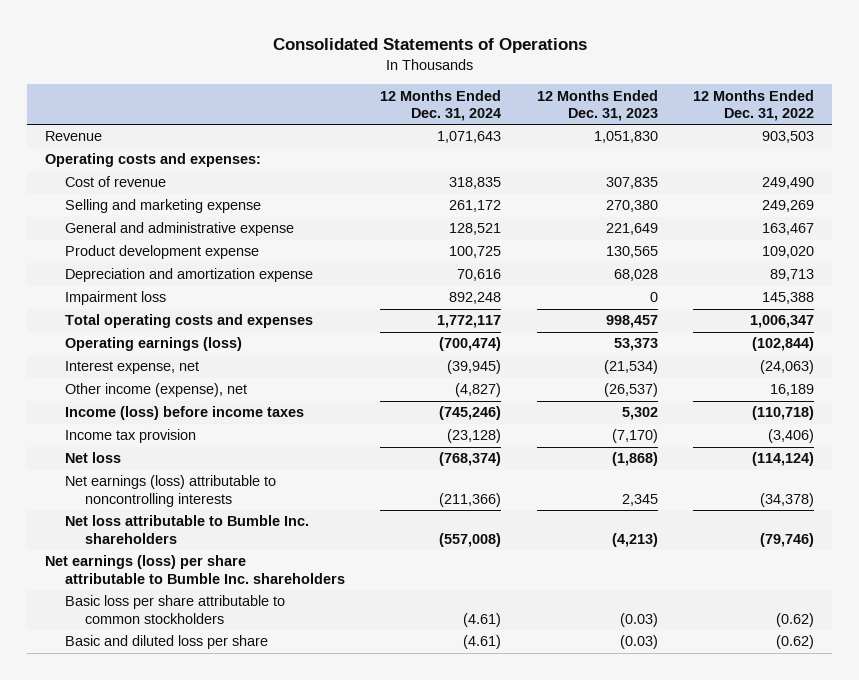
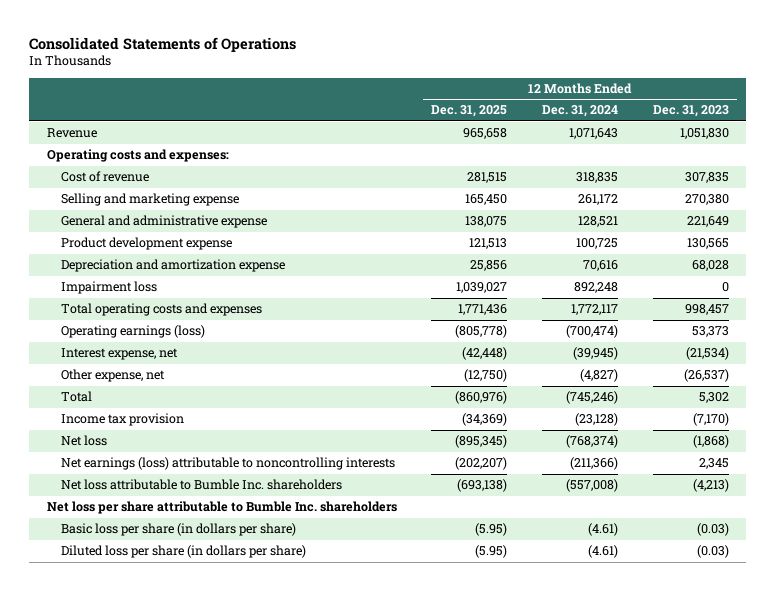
[693,89,815,121] 12 Months Ended Dec. 31, 2022 -> none
none -> [431,105,508,118] Dec. 31, 2025
[64,383,247,398] Other income (expense), net -> [61,369,166,383] Other expense, net
[64,406,304,421] Income (loss) before income taxes -> [61,391,93,403] Total
[44,555,345,584] Net earnings (loss) per share attributable to Bumble Inc. shareholders -> [46,501,397,515] Net loss per share attributable to Bumble Inc. shareholders
[64,595,285,624] Basic loss per share attributable to common stockholders -> [61,523,297,537] Basic loss per share (in dollars per share)
[64,635,268,650] Basic and diluted loss per share -> [61,545,307,559] Diluted loss per share (in dollars per share)

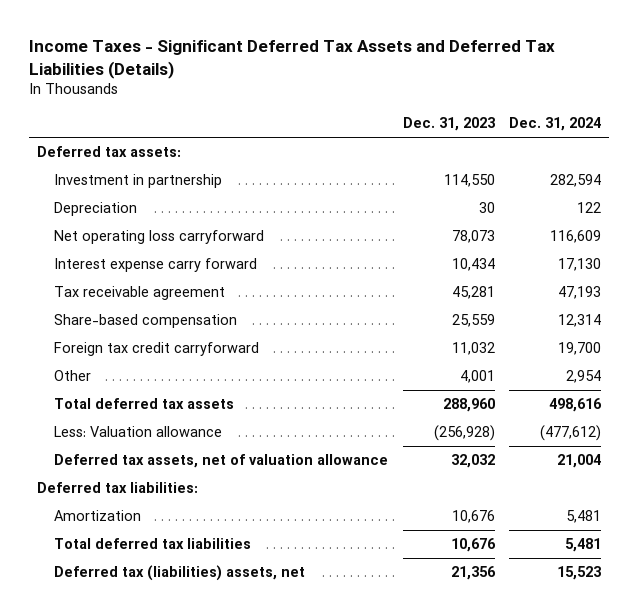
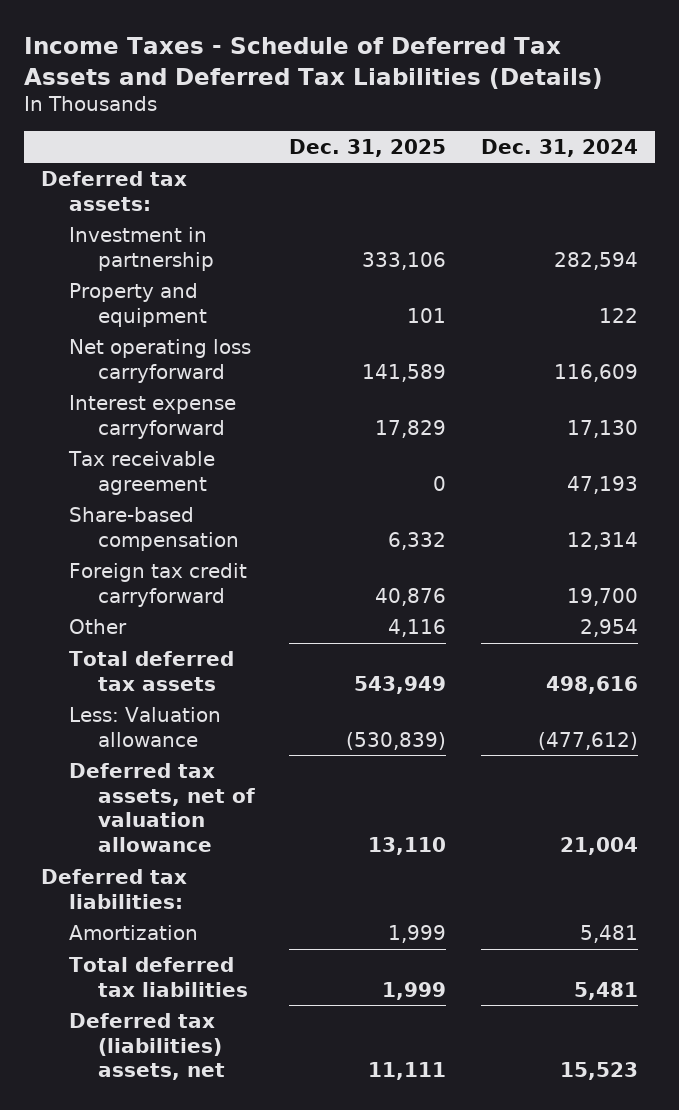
[29,40,556,79] Income Taxes - Significant Deferred Tax Assets and Deferred Tax Liabilities (Details) -> [23,37,603,89] Income Taxes - Schedule of Deferred Tax Assets and Deferred Tax Liabilities (Details)
[402,117,495,132] Dec. 31, 2023 -> none
none -> [289,138,447,157] Dec. 31, 2025
[53,202,137,217] Depreciation -> [69,282,207,327] Property and equipment
[53,258,257,273] Interest expense carry forward -> [69,394,237,439] Interest expense carryforward

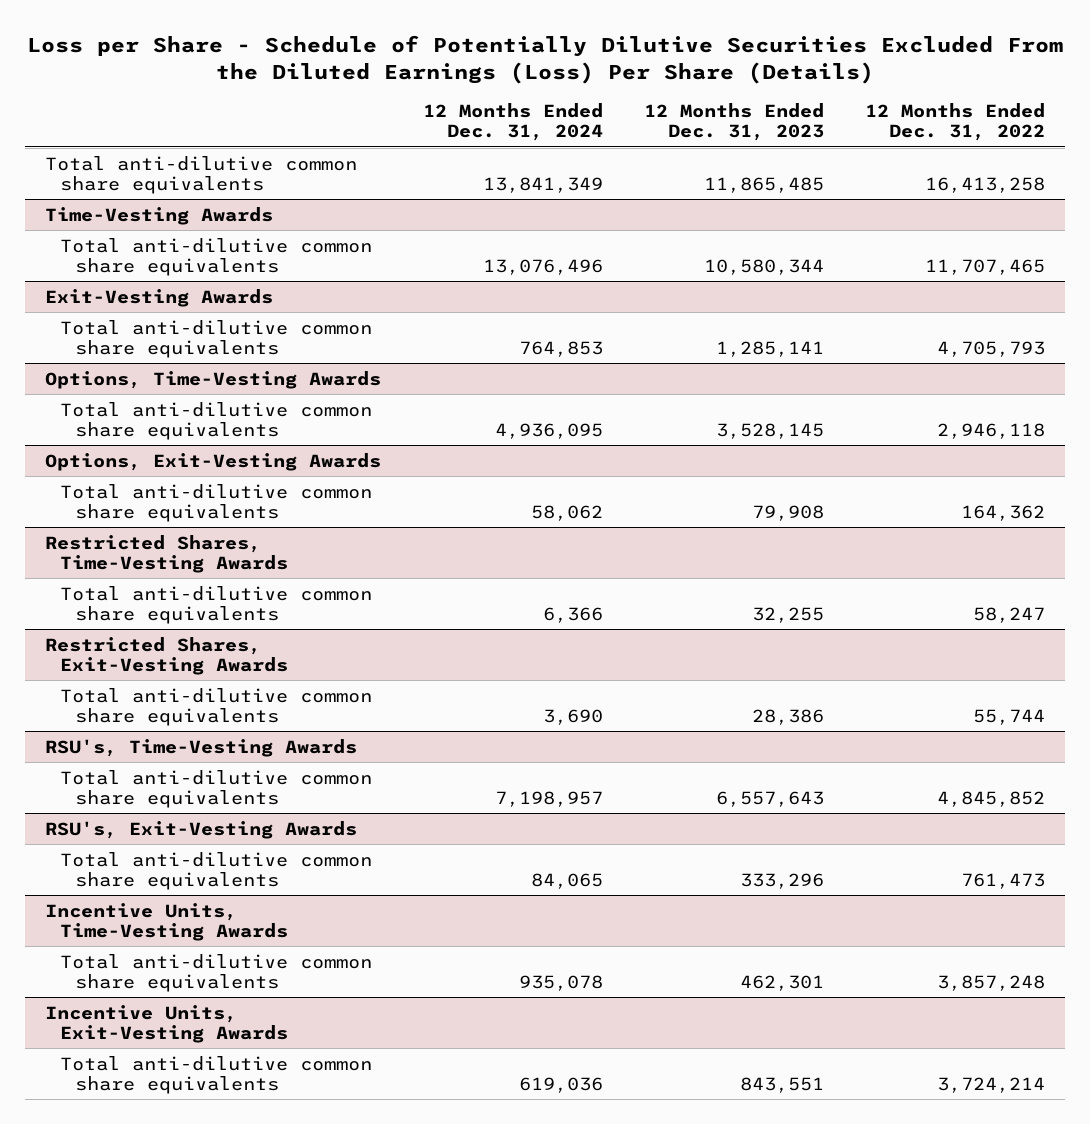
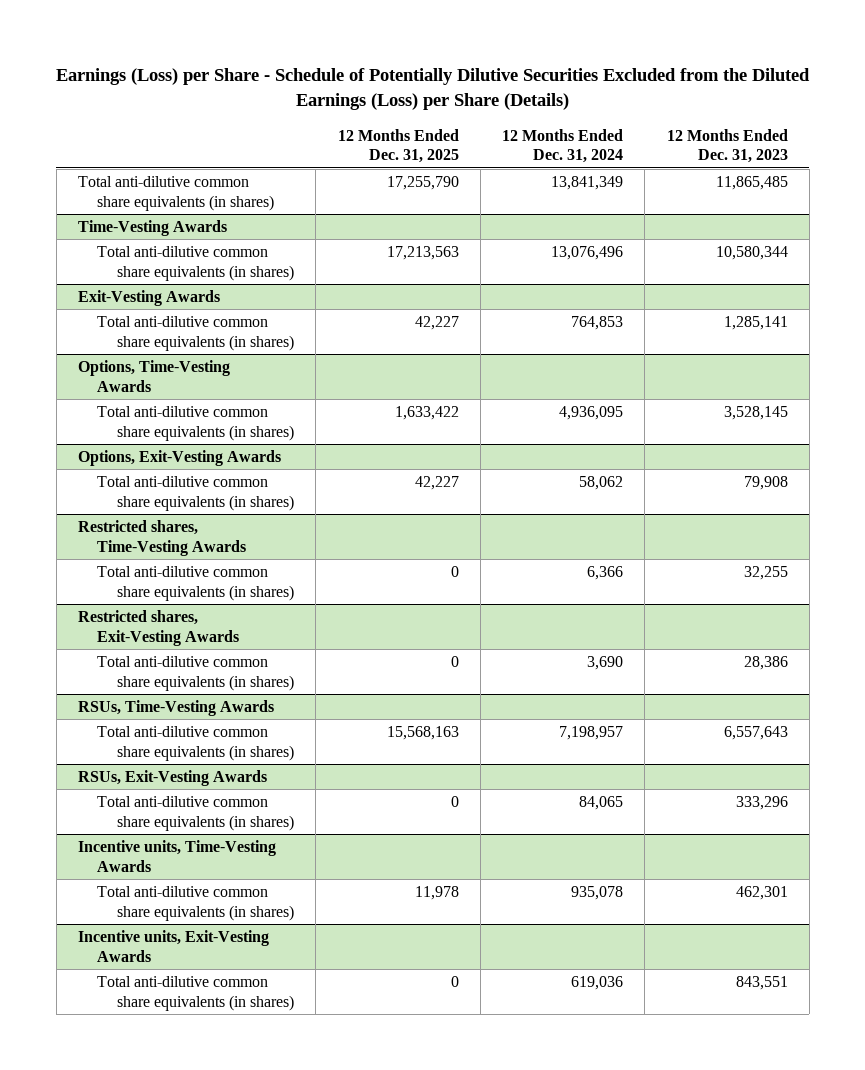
[27,34,1064,84] Loss per Share - Schedule of Potentially Dilutive Securities Excluded From the Diluted Earnings (Loss) Per Share (Details) -> [55,68,810,111] Earnings (Loss) per Share - Schedule of Potentially Dilutive Securities Excluded from the Diluted Earnings (Loss) per Share (Details)
[864,103,1045,142] 12 Months Ended Dec. 31, 2022 -> none
none -> [337,128,459,164] 12 Months Ended Dec. 31, 2025
[45,155,358,194] Total anti-dilutive common share equivalents -> [77,175,275,211] Total anti-dilutive common share equivalents (in shares)
[60,237,373,276] Total anti-dilutive common share equivalents -> [97,245,295,281] Total anti-dilutive common share equivalents (in shares)
[60,319,373,358] Total anti-dilutive common share equivalents -> [97,315,295,351] Total anti-dilutive common share equivalents (in shares)
[60,401,373,440] Total anti-dilutive common share equivalents -> [97,405,295,441] Total anti-dilutive common share equivalents (in shares)
[60,483,373,522] Total anti-dilutive common share equivalents -> [97,475,295,511] Total anti-dilutive common share equivalents (in shares)
[45,534,289,573] Restricted Shares, Time-Vesting Awards -> [77,519,247,556] Restricted shares, Time-Vesting Awards
[60,585,373,624] Total anti-dilutive common share equivalents -> [97,565,295,601] Total anti-dilutive common share equivalents (in shares)
[45,636,289,675] Restricted Shares, Exit-Vesting Awards -> [77,609,240,646] Restricted shares, Exit-Vesting Awards
[60,687,373,726] Total anti-dilutive common share equivalents -> [97,655,295,691] Total anti-dilutive common share equivalents (in shares)
[45,738,358,757] RSU's, Time-Vesting Awards -> [77,699,274,716] RSUs, Time-Vesting Awards
[60,769,373,808] Total anti-dilutive common share equivalents -> [97,725,295,761] Total anti-dilutive common share equivalents (in shares)
[45,820,358,839] RSU's, Exit-Vesting Awards -> [77,769,267,786] RSUs, Exit-Vesting Awards
[60,851,373,890] Total anti-dilutive common share equivalents -> [97,795,295,831] Total anti-dilutive common share equivalents (in shares)
[45,902,289,941] Incentive Units, Time-Vesting Awards -> [77,839,276,872] Incentive units, Time-Vesting Awards
[60,953,373,992] Total anti-dilutive common share equivalents -> [97,885,295,921] Total anti-dilutive common share equivalents (in shares)
[45,1004,289,1043] Incentive Units, Exit-Vesting Awards -> [77,929,269,962] Incentive units, Exit-Vesting Awards
[60,1055,373,1094] Total anti-dilutive common share equivalents -> [97,975,295,1011] Total anti-dilutive common share equivalents (in shares)

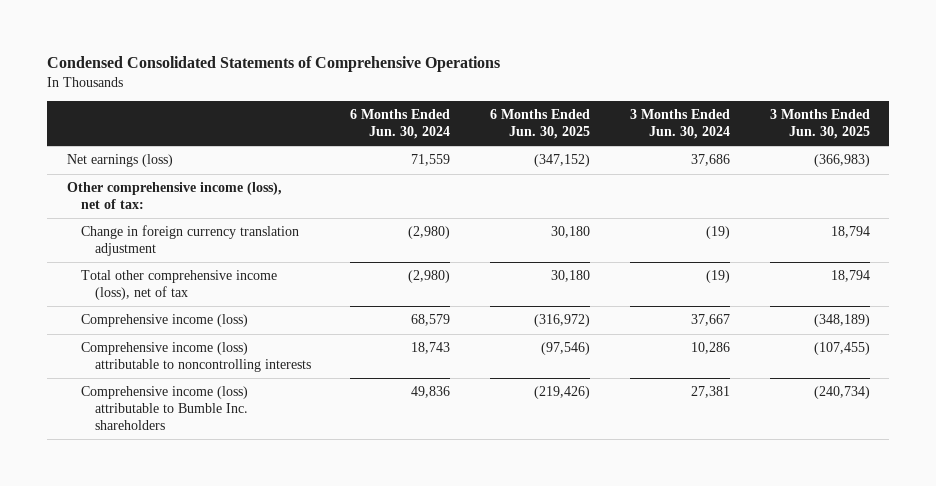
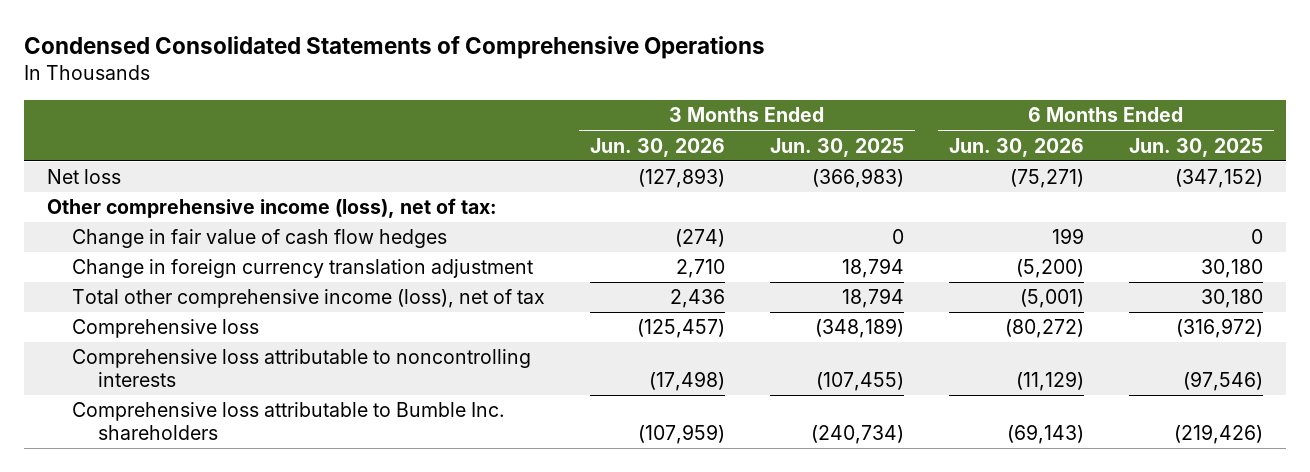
[350,109,451,139] 6 Months Ended Jun. 30, 2024 -> none
[629,109,730,139] 3 Months Ended Jun. 30, 2024 -> none
none -> [590,137,726,157] Jun. 30, 2026
none -> [949,137,1085,157] Jun. 30, 2026
[66,154,173,168] Net earnings (loss) -> [46,169,121,185] Net loss
none -> [72,229,448,249] Change in fair value of cash flow hedges
[80,314,248,328] Comprehensive income (loss) -> [72,319,260,339] Comprehensive loss
[80,342,311,373] Comprehensive income (loss) attributable to noncontrolling interests -> [72,349,532,388] Comprehensive loss attributable to noncontrolling interests
[80,386,248,431] Comprehensive income (loss) attributable to Bumble Inc. shareholders -> [72,402,506,441] Comprehensive loss attributable to Bumble Inc. shareholders

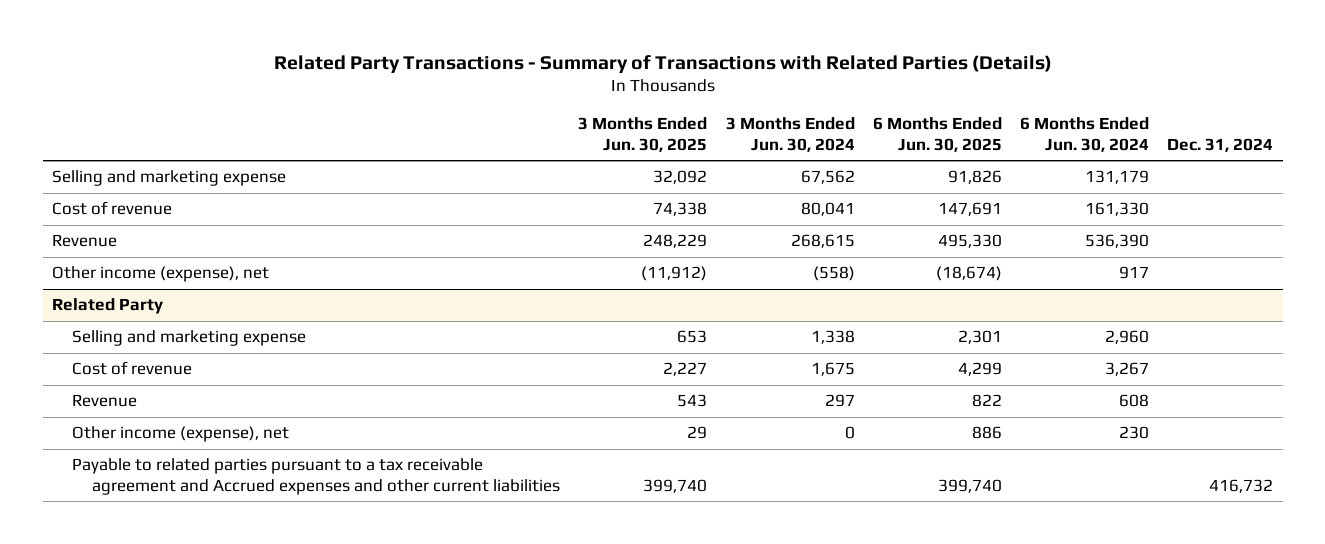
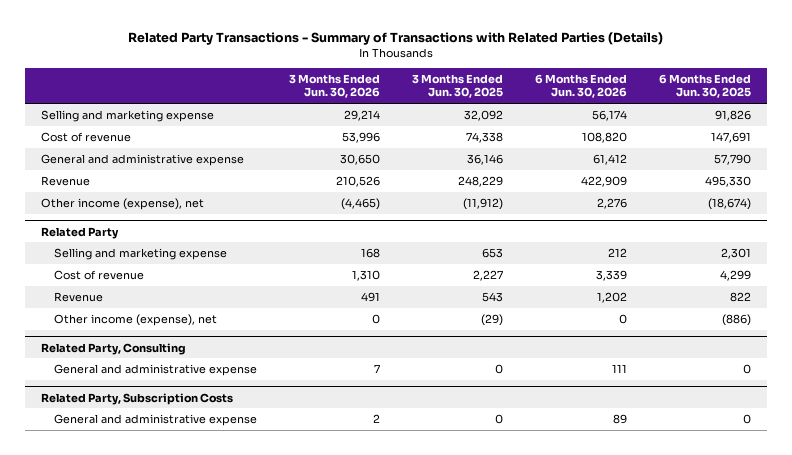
[725,117,855,152] 3 Months Ended Jun. 30, 2024 -> none
[1020,117,1150,152] 6 Months Ended Jun. 30, 2024 -> none
[1167,137,1274,152] Dec. 31, 2024 -> none
none -> [288,74,380,99] 3 Months Ended Jun. 30, 2026
none -> [534,74,627,99] 6 Months Ended Jun. 30, 2026
none -> [41,153,245,166] General and administrative expense
[71,458,560,495] Payable to related parties pursuant to a tax receivable agreement and Accrued expenses and other current liabilities -> none
[687,426,708,440] 29 -> [480,313,503,326] (29)
[971,426,1002,440] 886 -> [721,313,751,326] (886)
none -> [41,342,187,355] Related Party, Consulting
none -> [53,363,257,376] General and administrative expense
none -> [41,392,234,405] Related Party, Subscription Costs
none -> [53,413,257,426] General and administrative expense

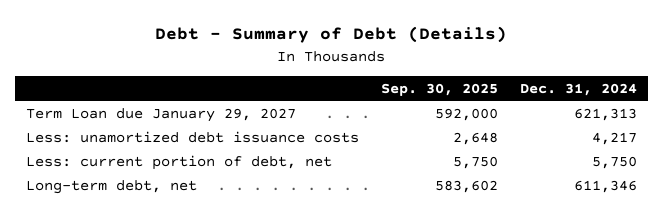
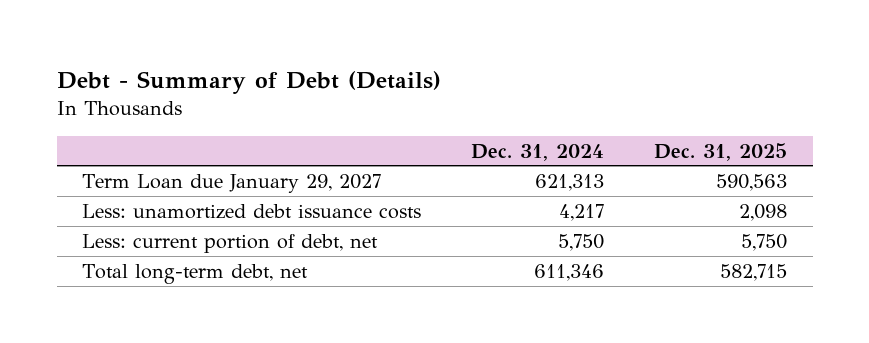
[380,82,498,96] Sep. 30, 2025 -> none
none -> [654,142,788,161] Dec. 31, 2025
[26,179,198,194] Long-term debt, net -> [81,263,308,284] Total long-term debt, net

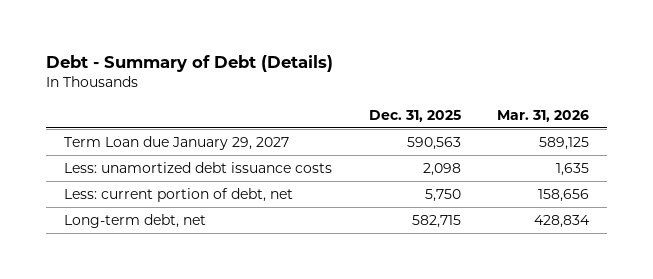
[471,143,605,161] Dec. 31, 2024 -> none
none -> [496,109,589,122] Mar. 31, 2026
[81,263,308,284] Total long-term debt, net -> [64,214,207,229] Long-term debt, net

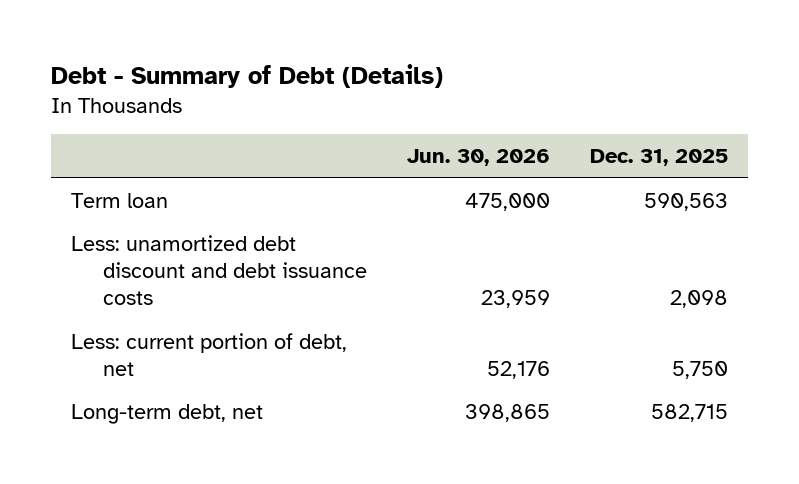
[496,109,589,122] Mar. 31, 2026 -> none
none -> [406,149,550,167] Jun. 30, 2026
[64,136,290,151] Term Loan due January 29, 2027 -> [70,192,168,208] Term loan
[64,162,333,174] Less: unamortized debt issuance costs -> [70,234,367,306] Less: unamortized debt discount and debt issuance costs

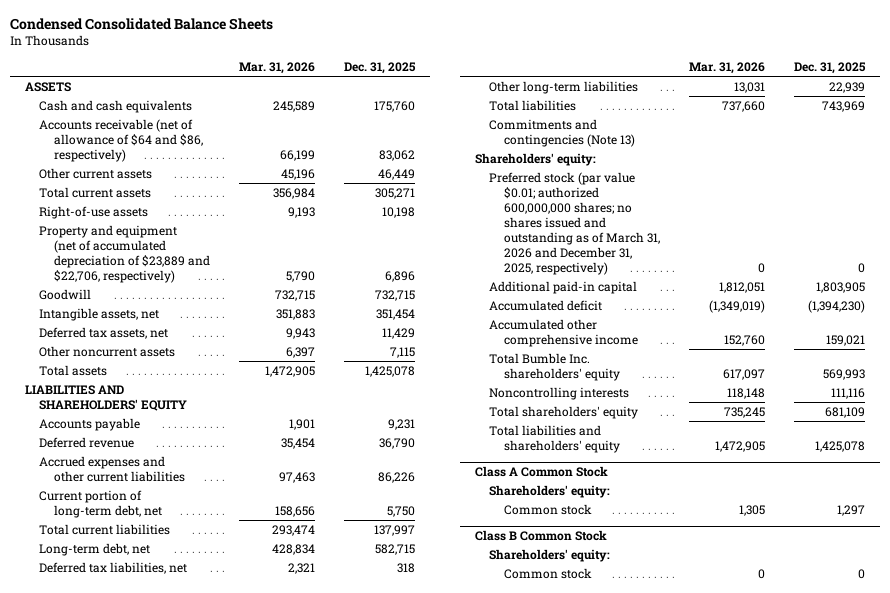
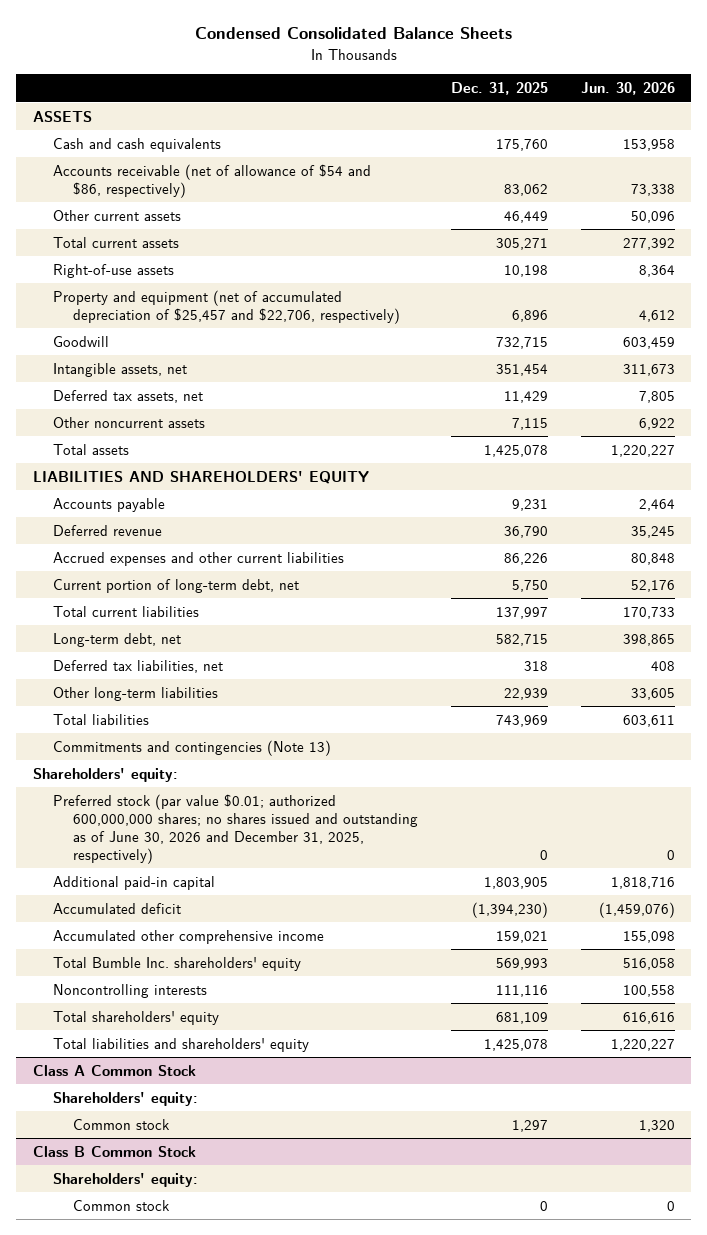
[239,61,316,74] Mar. 31, 2026 -> none
none -> [580,82,675,96] Jun. 30, 2026
[39,118,204,162] Accounts receivable (net of allowance of $64 and $86, respectively) -> [52,163,371,198] Accounts receivable (net of allowance of $54 and $86, respectively)
[39,224,211,283] Property and equipment (net of accumulated depreciation of $23,889 and $22,706, respectively) -> [52,289,401,324] Property and equipment (net of accumulated depreciation of $25,457 and $22,706, respectively)
[489,171,661,275] Preferred stock (par value $0.01; authorized 600,000,000 shares; no shares issued and outstanding as of March 31, 2026 and December 31, 2025, respectively) -> [52,793,419,864] Preferred stock (par value $0.01; authorized 600,000,000 shares; no shares issued and outstanding as of June 30, 2026 and December 31, 2025, respectively)

